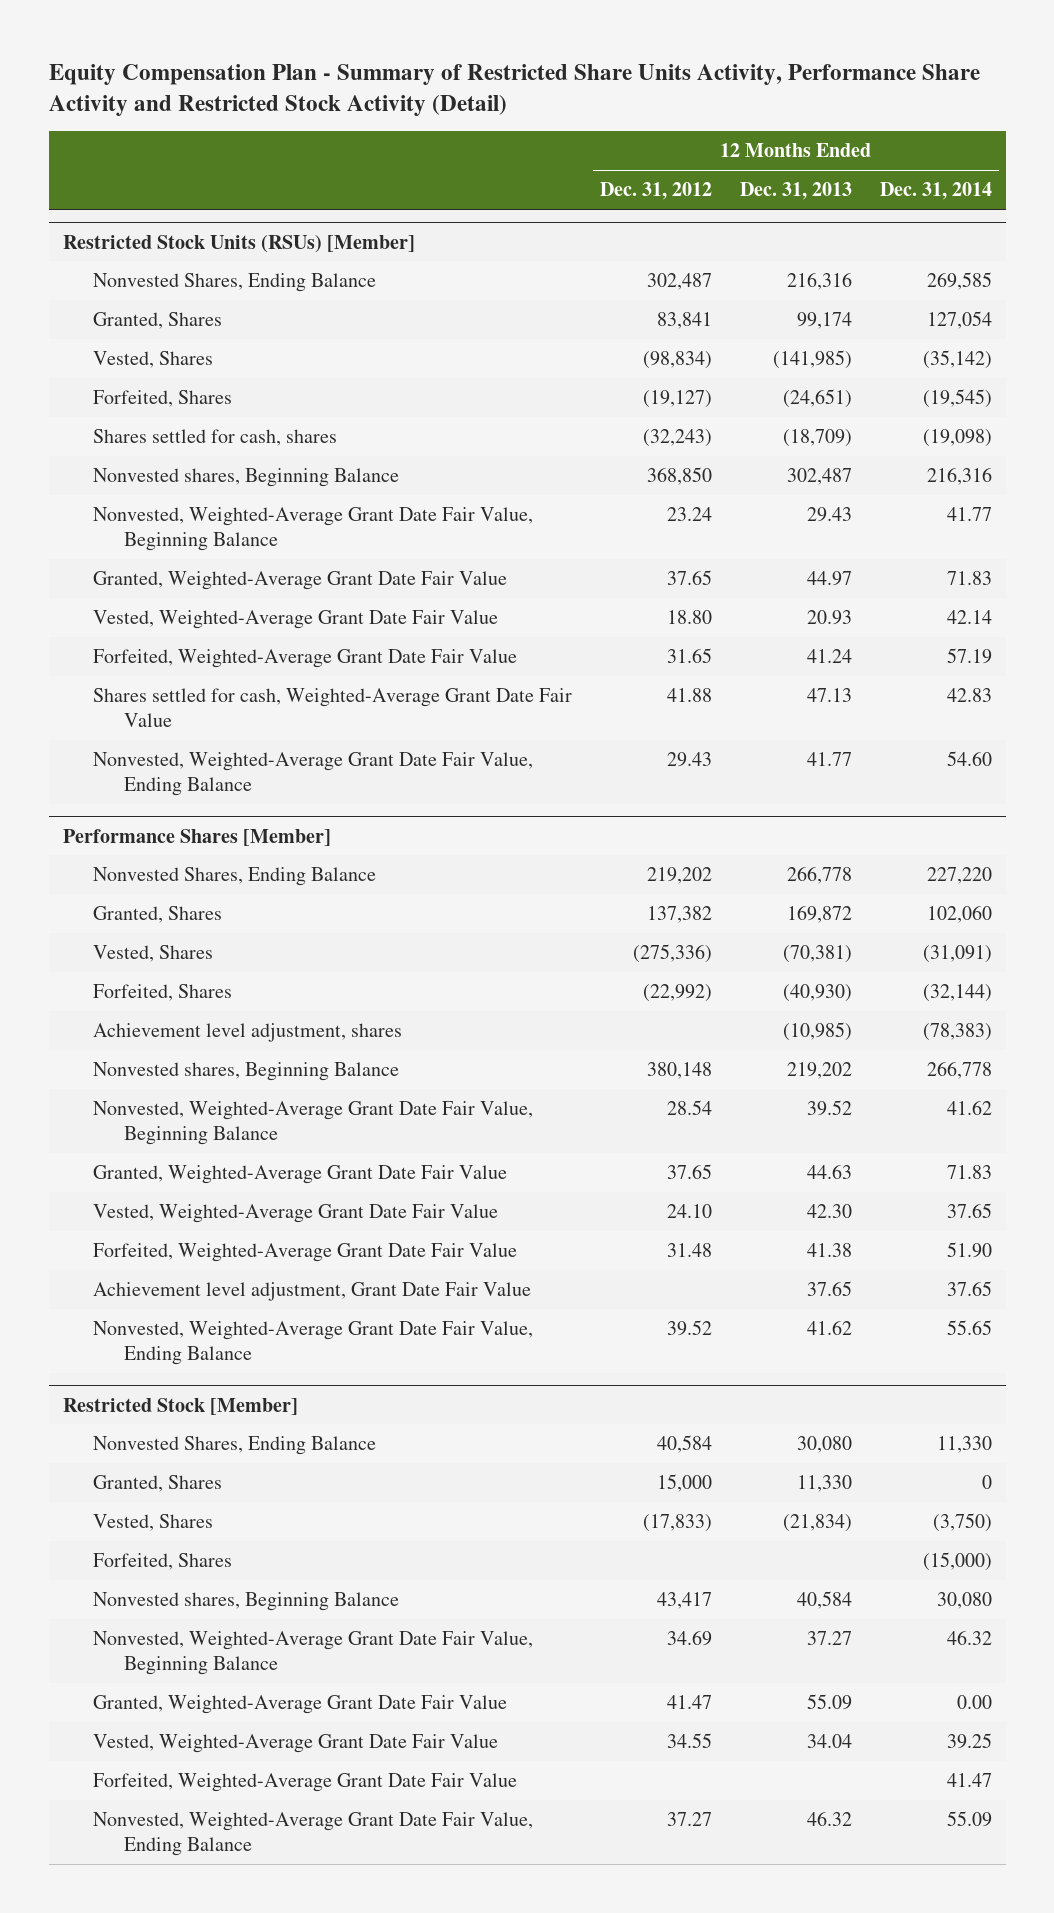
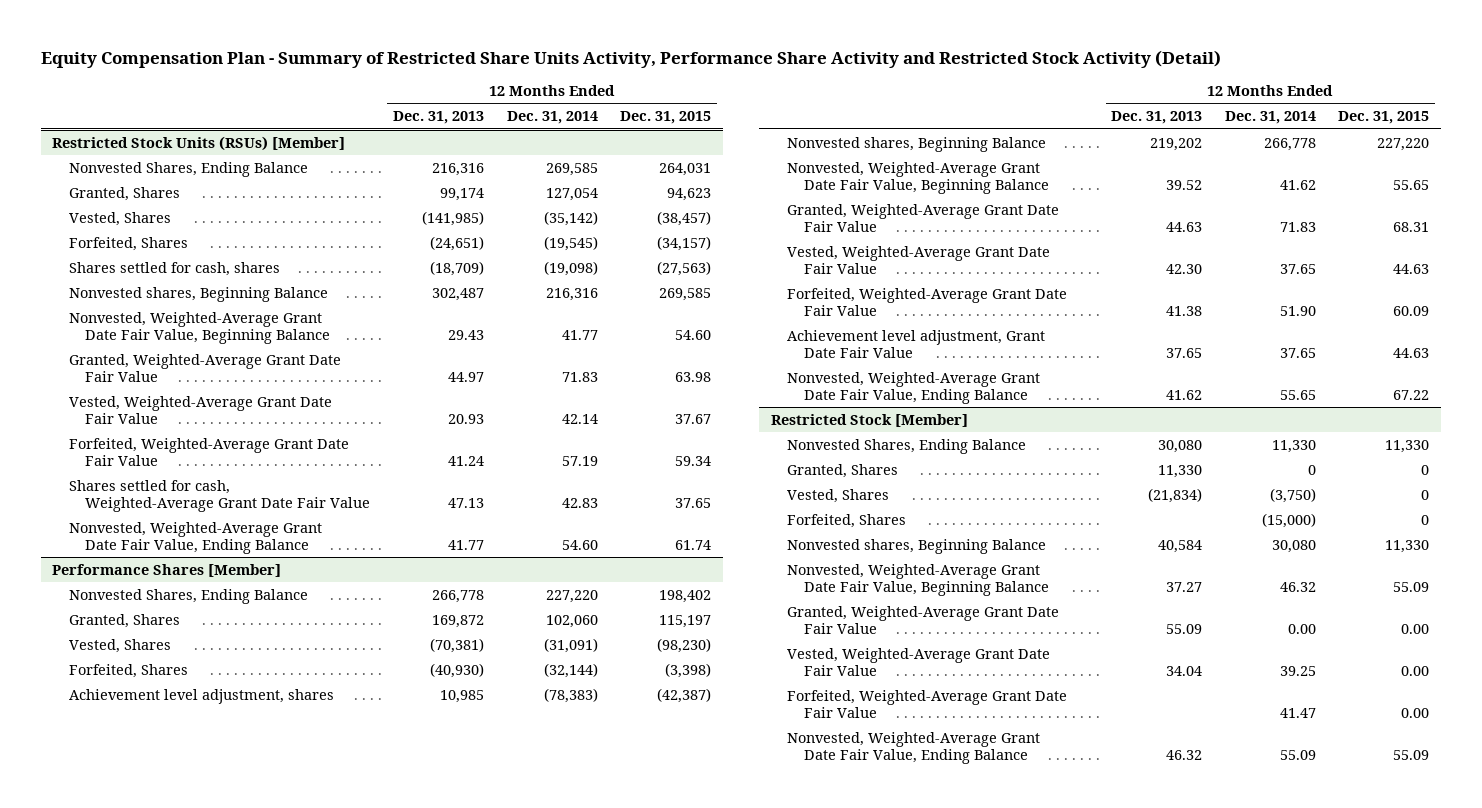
[600,182,713,201] Dec. 31, 2012 -> none
none -> [620,111,712,125] Dec. 31, 2015
[783,1022,853,1042] (10,985) -> [440,689,485,703] 10,985

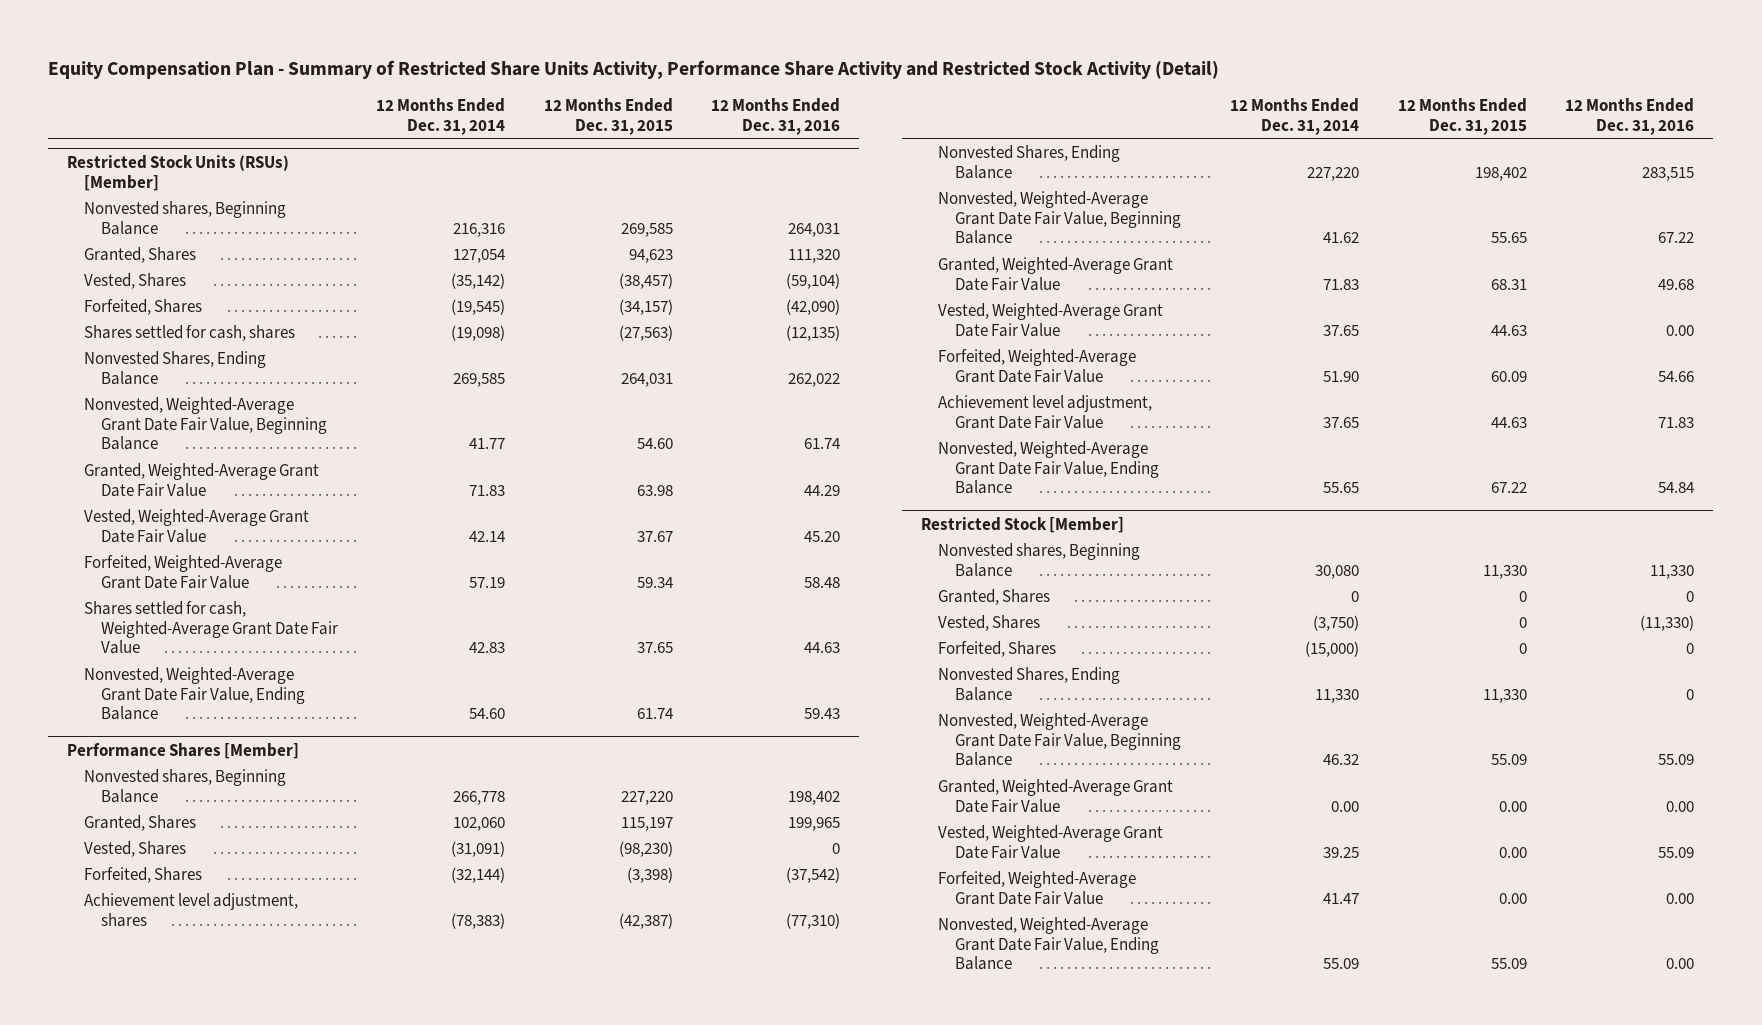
[393,111,485,125] Dec. 31, 2013 -> none
none -> [711,97,841,135] 12 Months Ended Dec. 31, 2016
[68,286,328,302] Nonvested shares, Beginning Balance -> [84,200,287,235] Nonvested shares, Beginning Balance
[68,161,308,177] Nonvested Shares, Ending Balance -> [84,350,267,385] Nonvested Shares, Ending Balance
[787,136,1047,152] Nonvested shares, Beginning Balance -> [84,768,287,803] Nonvested shares, Beginning Balance
[68,588,308,604] Nonvested Shares, Ending Balance -> [938,144,1121,179] Nonvested Shares, Ending Balance
[787,538,1047,554] Nonvested shares, Beginning Balance -> [938,542,1141,577] Nonvested shares, Beginning Balance
[787,438,1027,454] Nonvested Shares, Ending Balance -> [938,666,1121,701] Nonvested Shares, Ending Balance

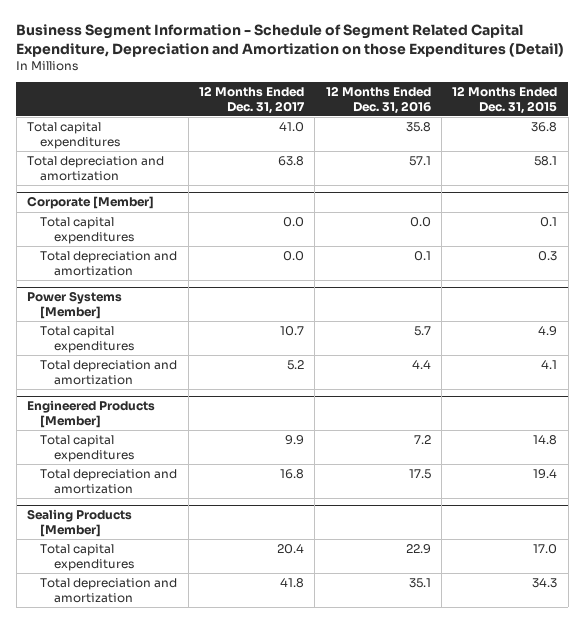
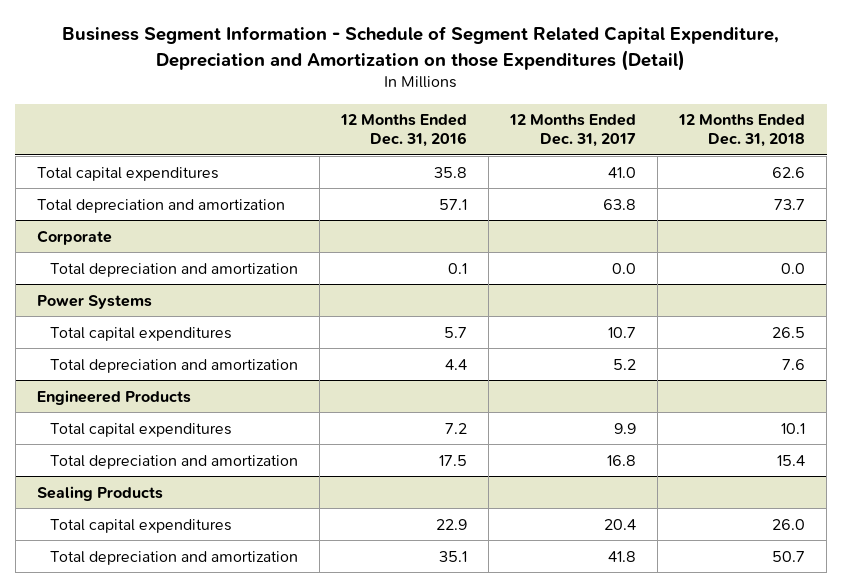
[452,86,558,114] 12 Months Ended Dec. 31, 2015 -> none
none -> [678,114,806,148] 12 Months Ended Dec. 31, 2018
[40,217,134,244] Total capital expenditures -> none
[27,196,155,210] Corporate [Member] -> [36,229,112,245] Corporate
[27,291,123,319] Power Systems [Member] -> [36,294,152,309] Power Systems
[27,400,156,428] Engineered Products [Member] -> [36,389,191,405] Engineered Products
[27,509,133,537] Sealing Products [Member] -> [36,485,163,501] Sealing Products

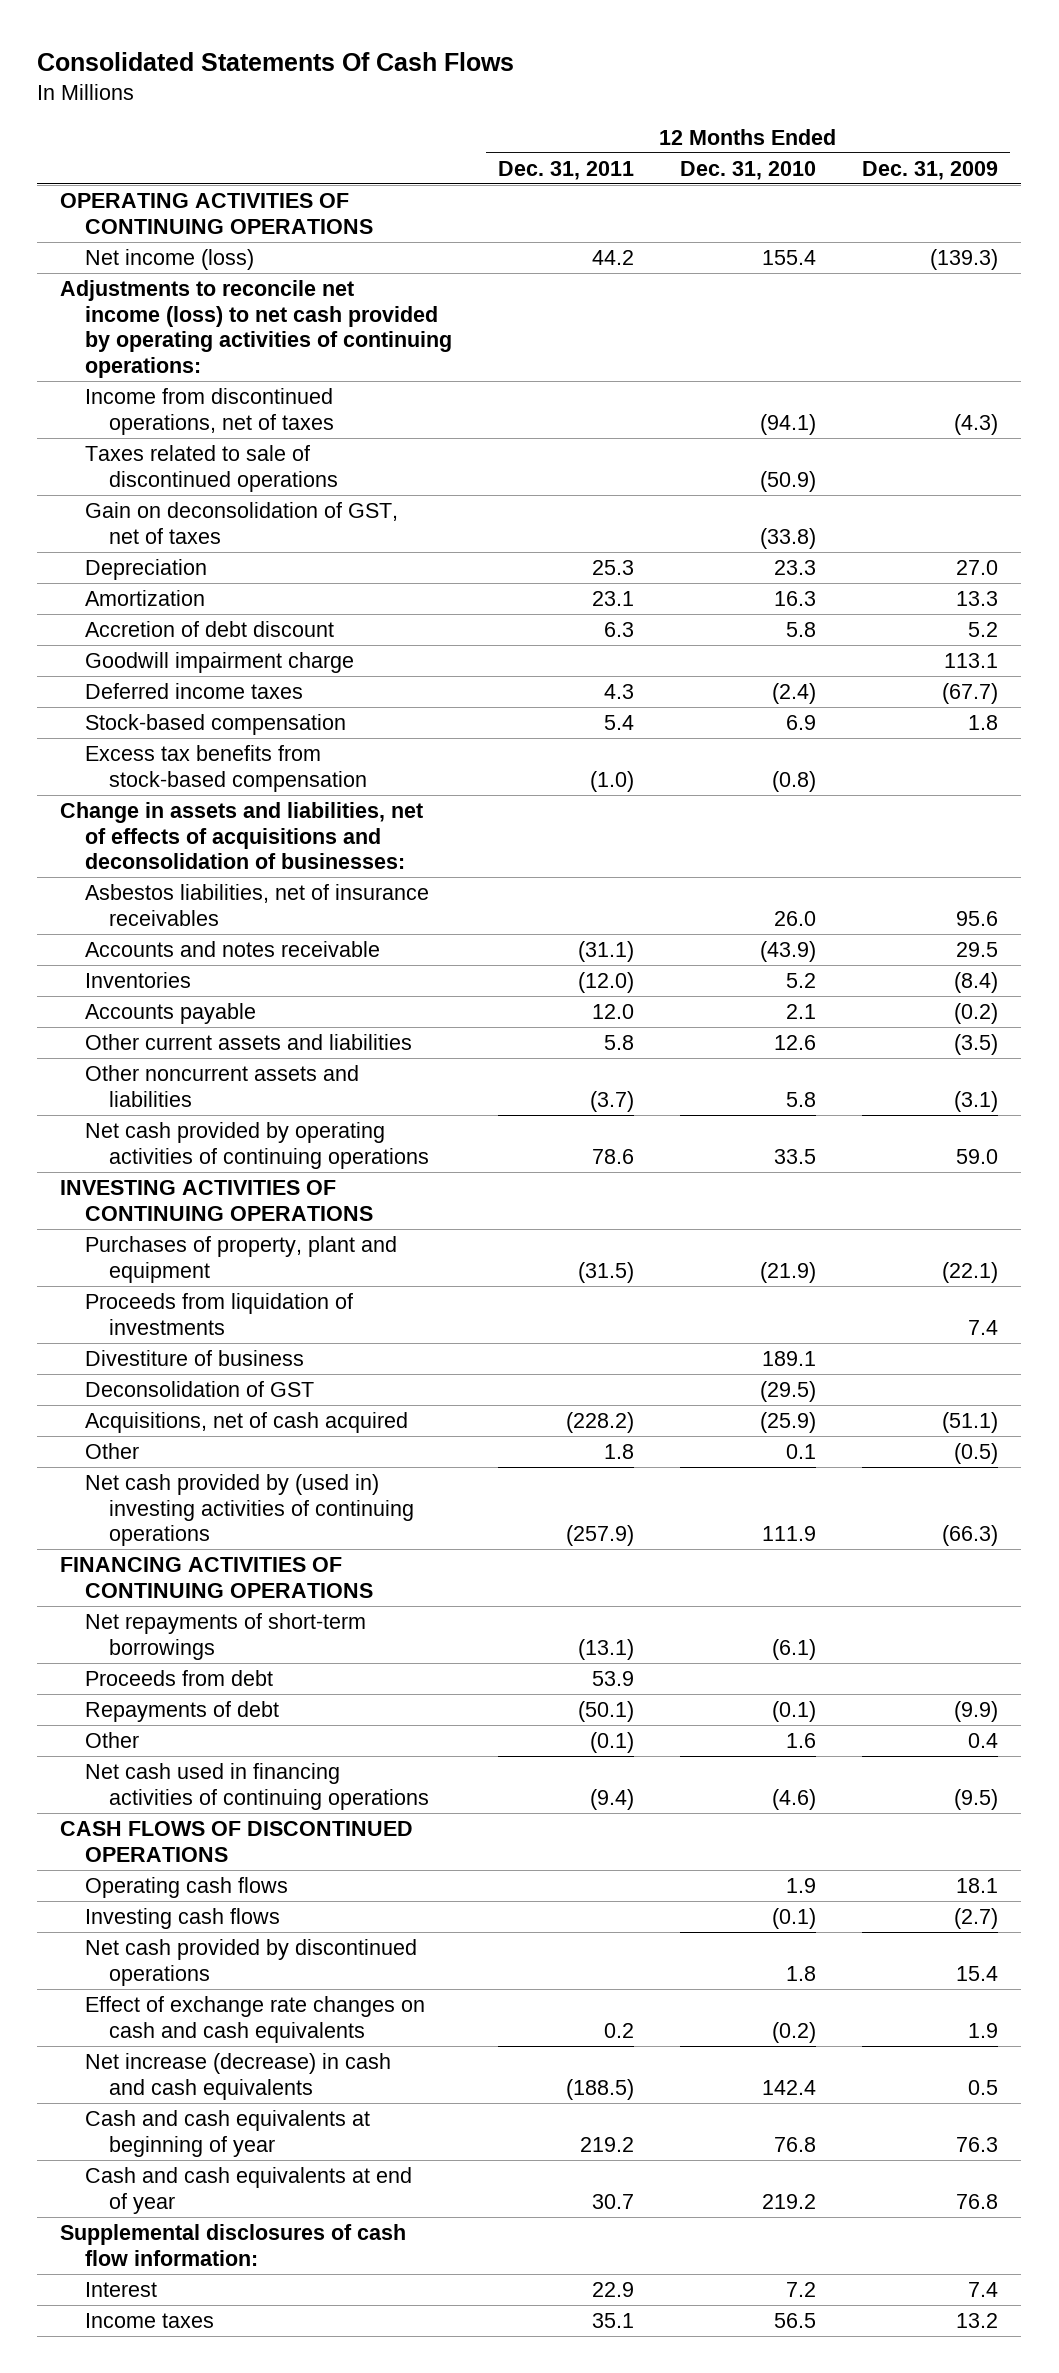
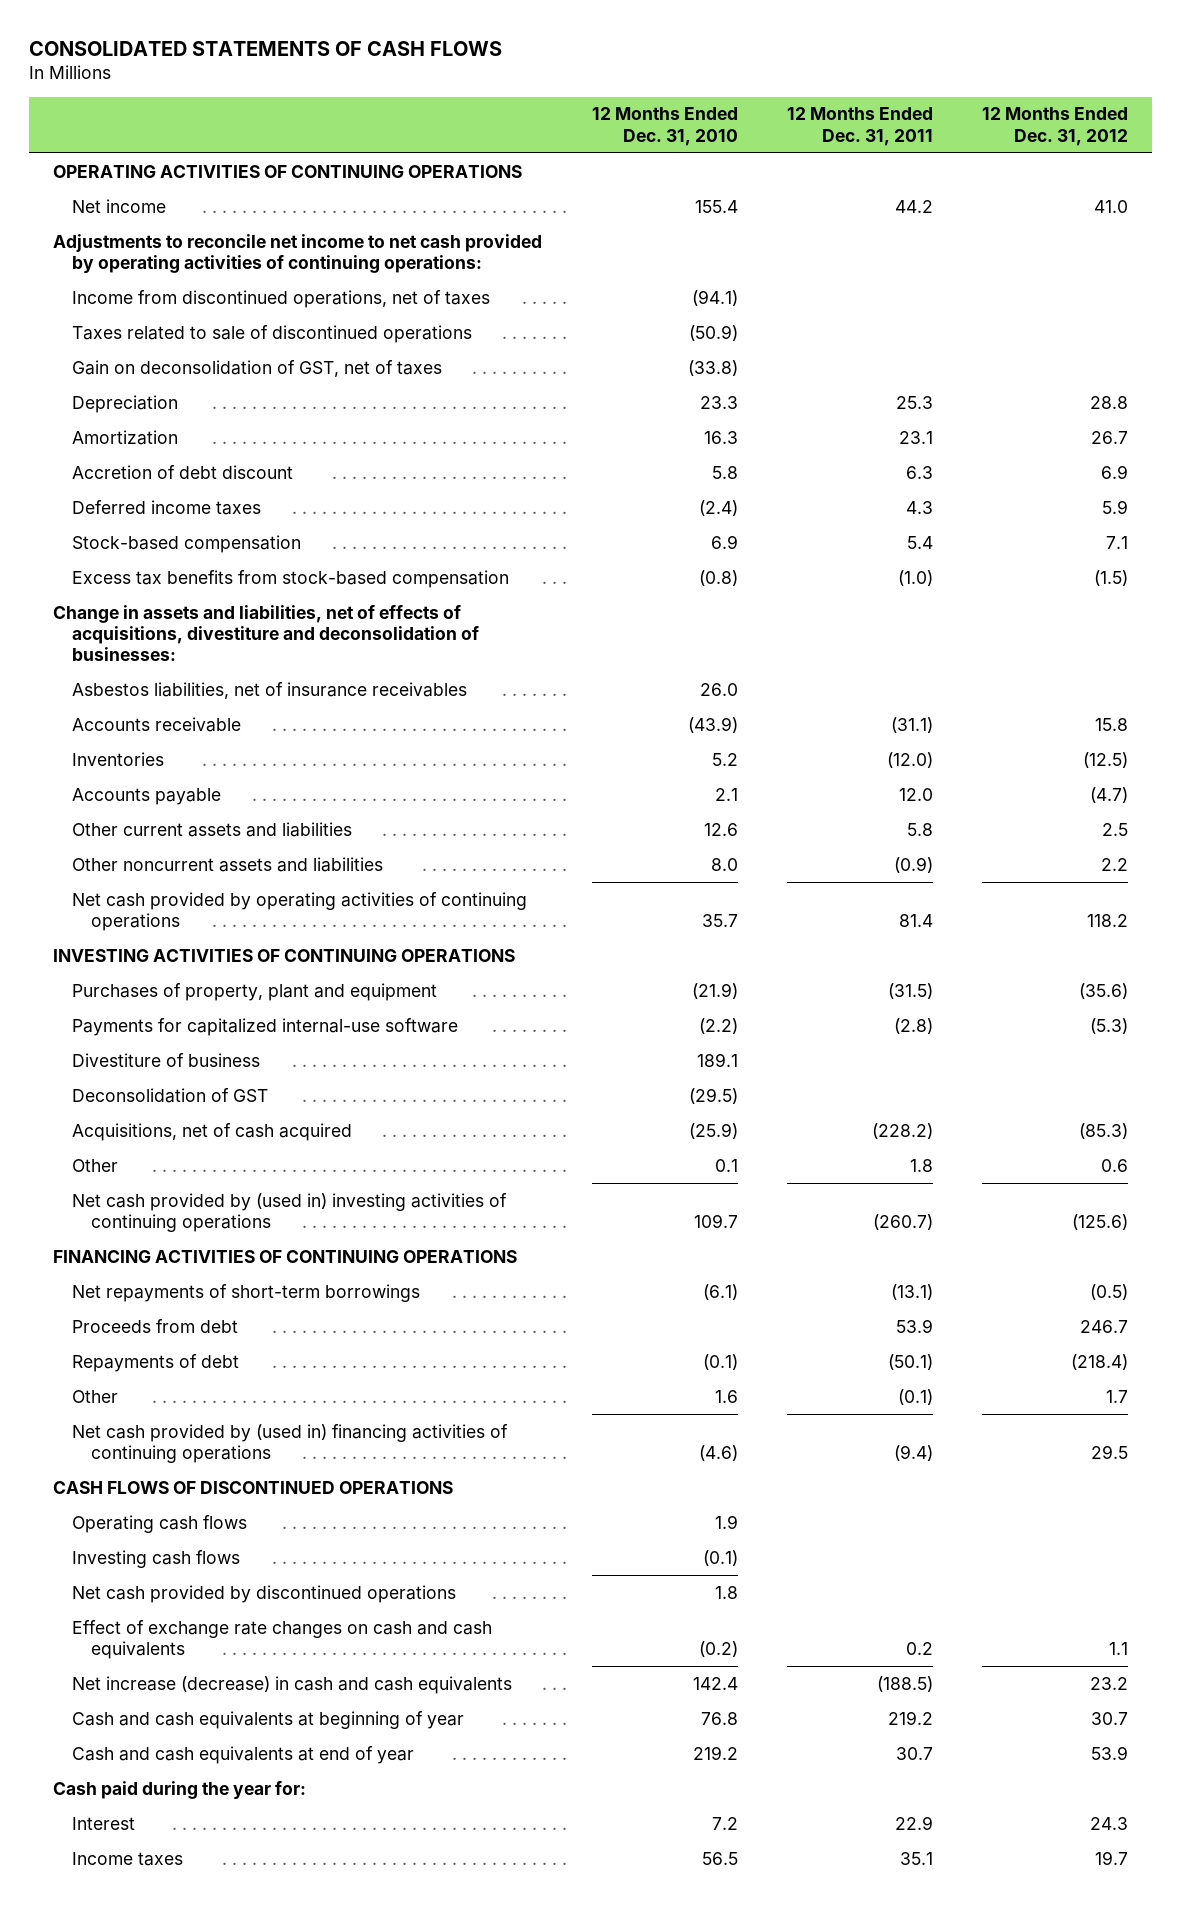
[37,51,515,71] Consolidated Statements Of Cash Flows -> [28,40,502,56] CONSOLIDATED STATEMENTS OF CASH FLOWS
[862,160,999,180] Dec. 31, 2009 -> none
none -> [981,107,1128,146] 12 Months Ended Dec. 31, 2012
[84,249,254,271] Net income (loss) -> [72,198,167,213] Net income
[60,280,452,378] Adjustments to reconcile net income (loss) to net cash provided by operating activities of continuing operations: -> [53,233,543,273] Adjustments to reconcile net income to net cash provided by operating activities of continuing operations:
[84,652,354,674] Goodwill impairment charge -> none
[60,802,424,870] Change in assets and liabilities, net of effects of acquisitions and deconsolidation of businesses: -> [53,604,480,661] Change in assets and liabilities, net of effects of acquisitions, divestiture and deconsolidation of businesses:
[84,941,380,958] Accounts and notes receivable -> [72,716,242,732] Accounts receivable
[589,1090,634,1112] (3.7) -> [893,856,933,873] (0.9)
[786,1091,817,1107] 5.8 -> [710,857,738,871] 8.0
[591,1148,634,1164] 78.6 -> [898,913,933,927] 81.4
[774,1148,817,1164] 33.5 -> [701,913,738,927] 35.7
[84,1293,353,1335] Proceeds from liquidation of investments -> none
none -> [72,1017,459,1036] Payments for capitalized internal-use software
[565,1525,634,1547] (257.9) -> [872,1213,933,1230] (260.7)
[762,1526,817,1542] 111.9 -> [693,1213,738,1228] 109.7
[84,1763,429,1810] Net cash used in financing activities of continuing operations -> [72,1423,509,1463] Net cash provided by (used in) financing activities of continuing operations
[60,2224,407,2266] Supplemental disclosures of cash flow information: -> none
none -> [53,1780,307,1799] Cash paid during the year for:

